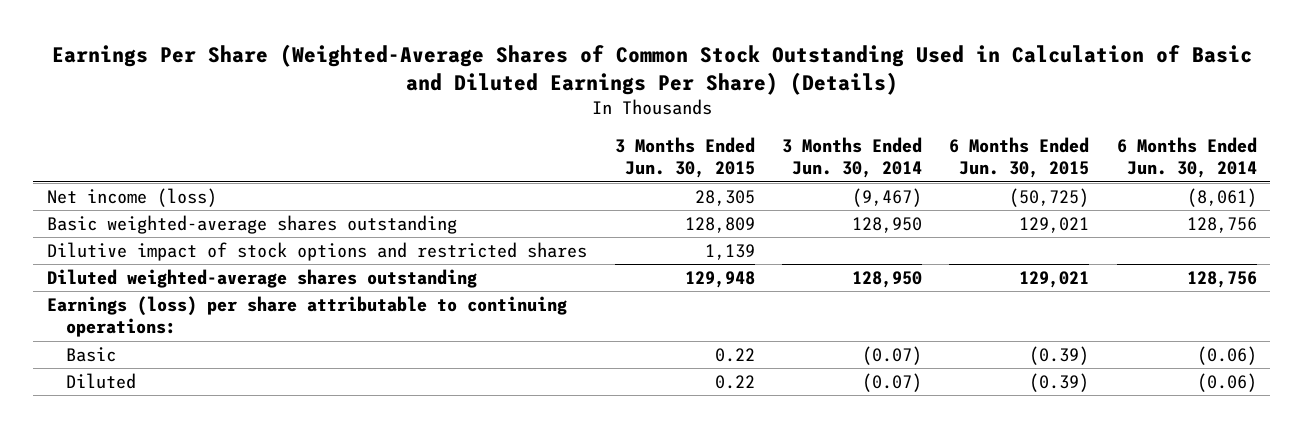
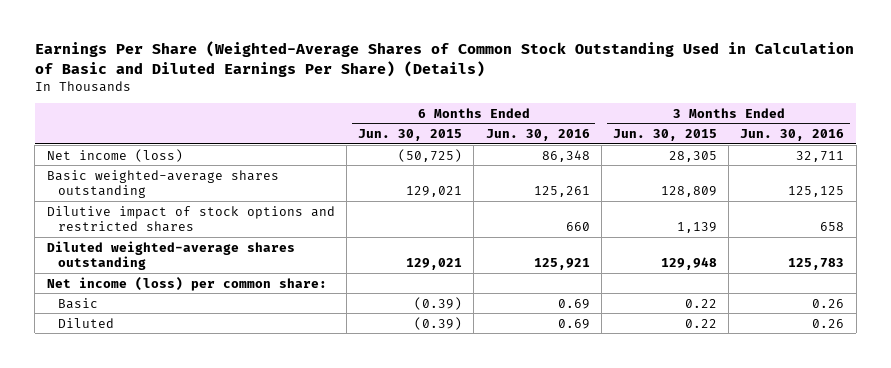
[781,137,922,179] 3 Months Ended Jun. 30, 2014 -> none
[1116,137,1257,179] 6 Months Ended Jun. 30, 2014 -> none
none -> [485,128,590,141] Jun. 30, 2016
none -> [740,128,845,141] Jun. 30, 2016
[47,295,568,338] Earnings (loss) per share attributable to continuing operations: -> [46,276,327,291] Net income (loss) per common share:

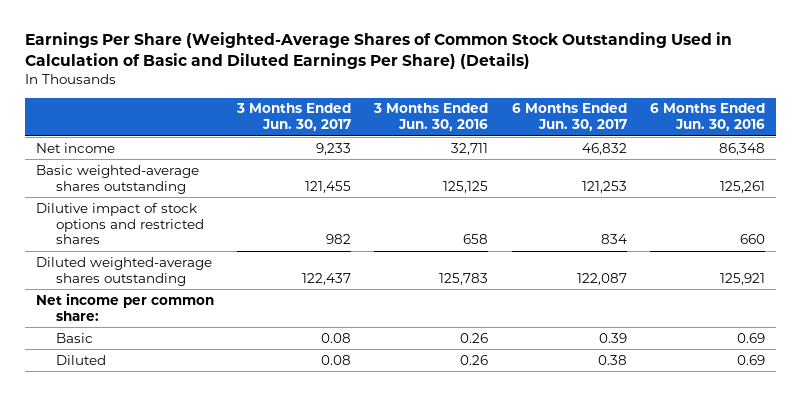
[358,128,463,141] Jun. 30, 2015 -> none
[612,128,717,141] Jun. 30, 2015 -> none
none -> [236,103,352,132] 3 Months Ended Jun. 30, 2017
none -> [511,103,627,132] 6 Months Ended Jun. 30, 2017
[46,148,183,162] Net income (loss) -> [36,142,116,153] Net income
[46,276,327,291] Net income (loss) per common share: -> [36,292,215,321] Net income per common share:

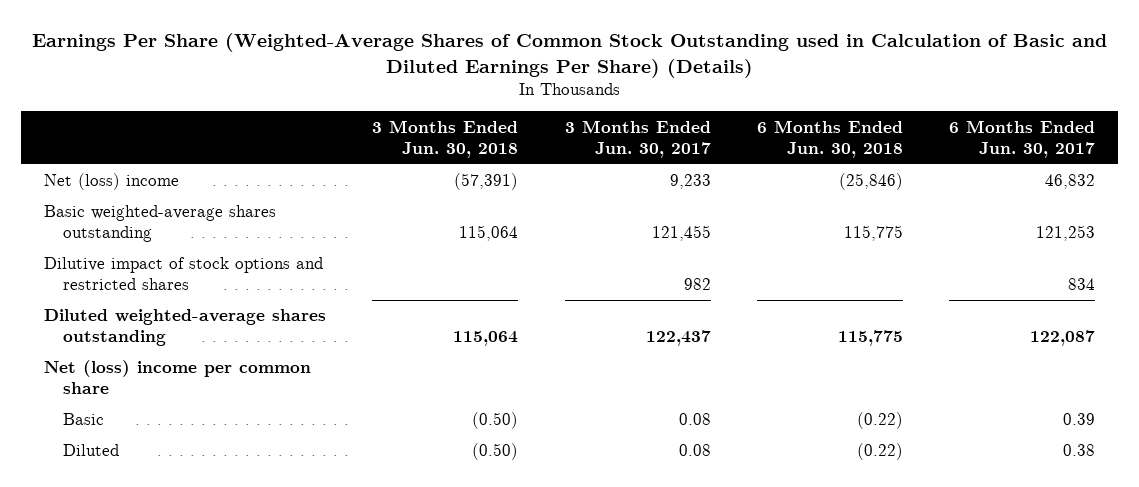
[24,32,732,70] Earnings Per Share (Weighted-Average Shares of Common Stock Outstanding Used in Calculation of Basic and Diluted Earnings Per Share) (Details) -> [31,32,1107,78] Earnings Per Share (Weighted-Average Shares of Common Stock Outstanding used in Calculation of Basic and Diluted Earnings Per Share) (Details)
[373,103,489,132] 3 Months Ended Jun. 30, 2016 -> none
[649,103,765,132] 6 Months Ended Jun. 30, 2016 -> none
none -> [372,119,519,158] 3 Months Ended Jun. 30, 2018
none -> [756,119,903,158] 6 Months Ended Jun. 30, 2018
[36,142,116,153] Net income -> [44,173,180,191] Net (loss) income
[36,292,215,321] Net income per common share: -> [44,360,312,395] Net (loss) income per common share

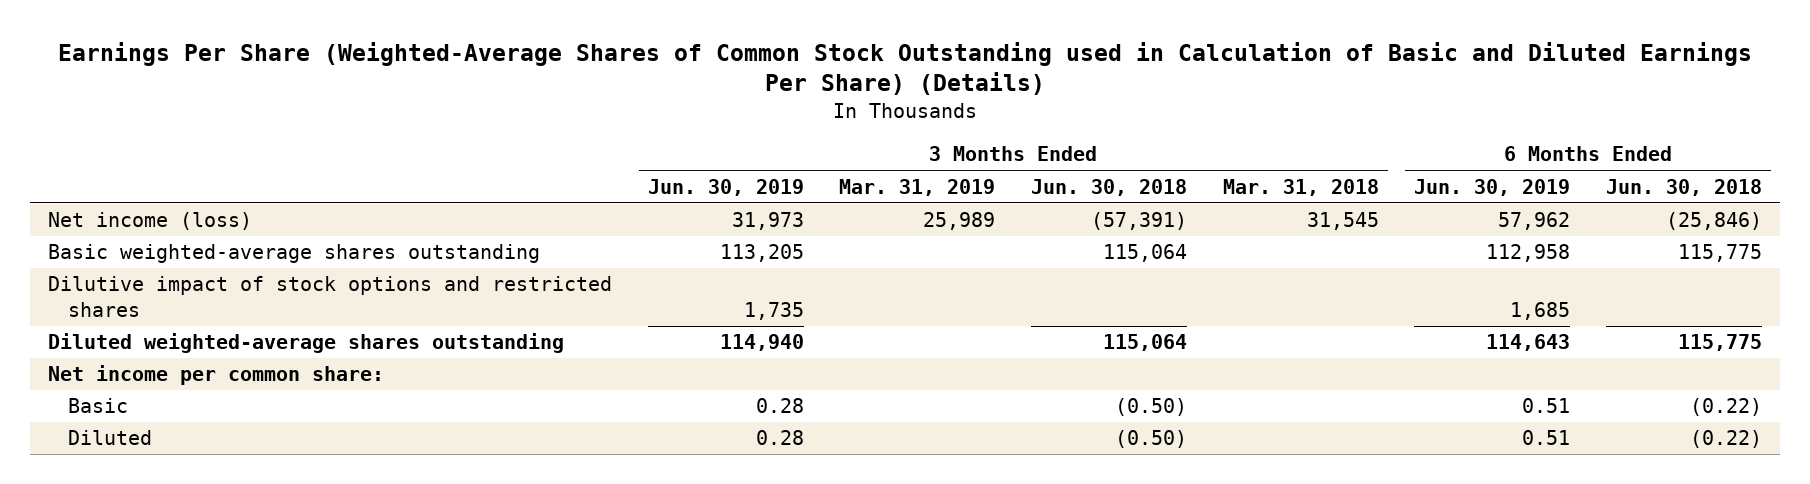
[564,119,711,158] 3 Months Ended Jun. 30, 2017 -> none
[948,119,1095,158] 6 Months Ended Jun. 30, 2017 -> none
none -> [647,178,804,196] Jun. 30, 2019
none -> [839,178,996,196] Mar. 31, 2019
none -> [1222,178,1379,196] Mar. 31, 2018
none -> [1414,178,1571,196] Jun. 30, 2019
[44,173,180,191] Net (loss) income -> [48,212,253,231] Net income (loss)
[44,360,312,395] Net (loss) income per common share -> [48,365,385,386] Net income per common share:

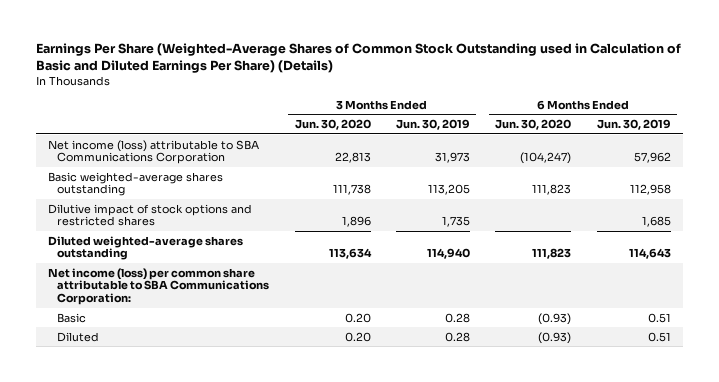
[839,178,996,196] Mar. 31, 2019 -> none
[1031,178,1188,196] Jun. 30, 2018 -> none
[1222,178,1379,196] Mar. 31, 2018 -> none
[1606,178,1763,196] Jun. 30, 2018 -> none
none -> [294,119,371,131] Jun. 30, 2020
none -> [495,119,572,131] Jun. 30, 2020
[48,212,253,231] Net income (loss) -> [48,139,260,165] Net income (loss) attributable to SBA Communications Corporation
[48,365,385,386] Net income per common share: -> [48,267,270,306] Net income (loss) per common share attributable to SBA Communications Corporation:

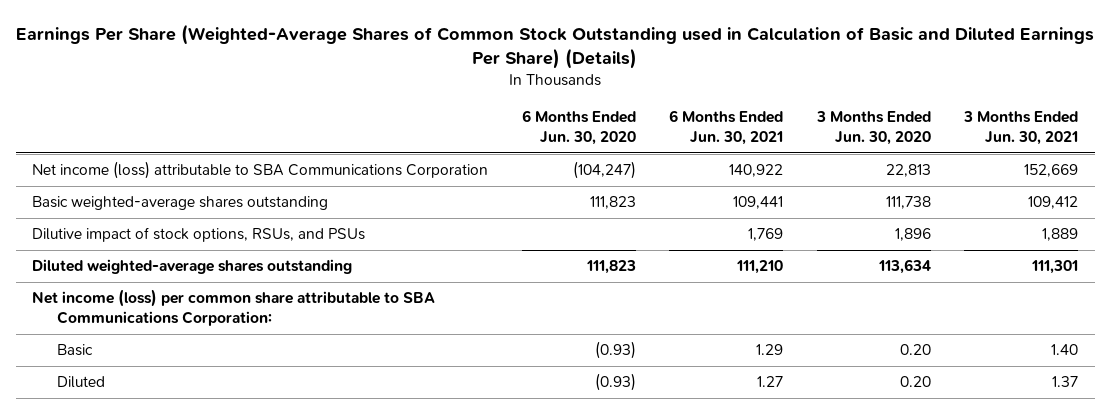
[396,119,471,131] Jun. 30, 2019 -> none
[596,119,671,131] Jun. 30, 2019 -> none
none -> [669,110,784,146] 6 Months Ended Jun. 30, 2021
none -> [963,111,1079,146] 3 Months Ended Jun. 30, 2021
[48,203,253,227] Dilutive impact of stock options and restricted shares -> [32,227,366,243] Dilutive impact of stock options, RSUs, and PSUs

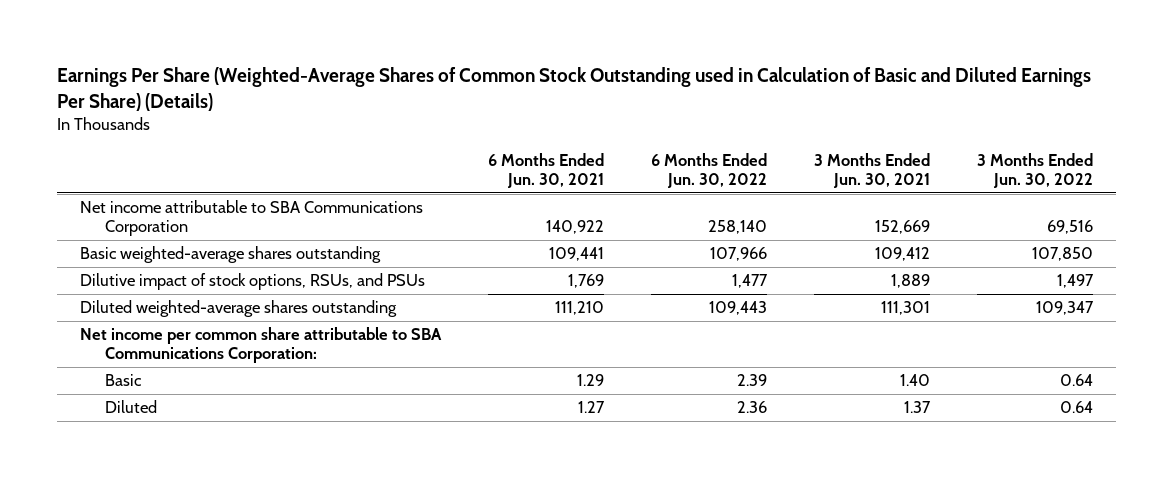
[521,110,636,146] 6 Months Ended Jun. 30, 2020 -> none
[815,111,931,146] 3 Months Ended Jun. 30, 2020 -> none
none -> [650,152,767,188] 6 Months Ended Jun. 30, 2022
none -> [976,152,1093,188] 3 Months Ended Jun. 30, 2022
[32,161,489,180] Net income (loss) attributable to SBA Communications Corporation -> [80,200,424,237] Net income attributable to SBA Communications Corporation
[32,289,436,327] Net income (loss) per common share attributable to SBA Communications Corporation: -> [80,327,443,364] Net income per common share attributable to SBA Communications Corporation:

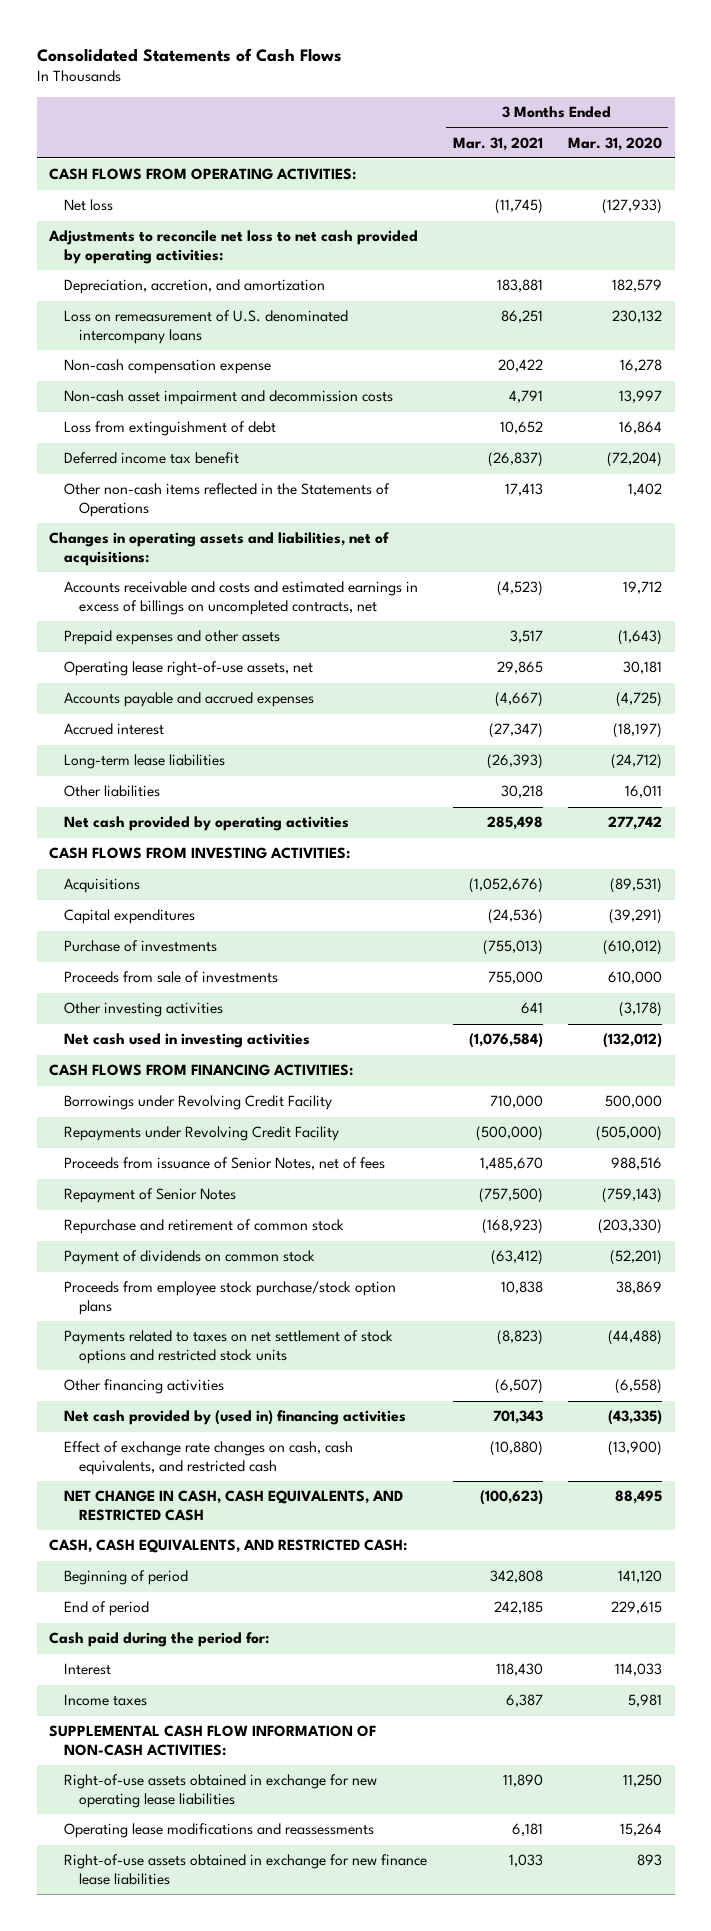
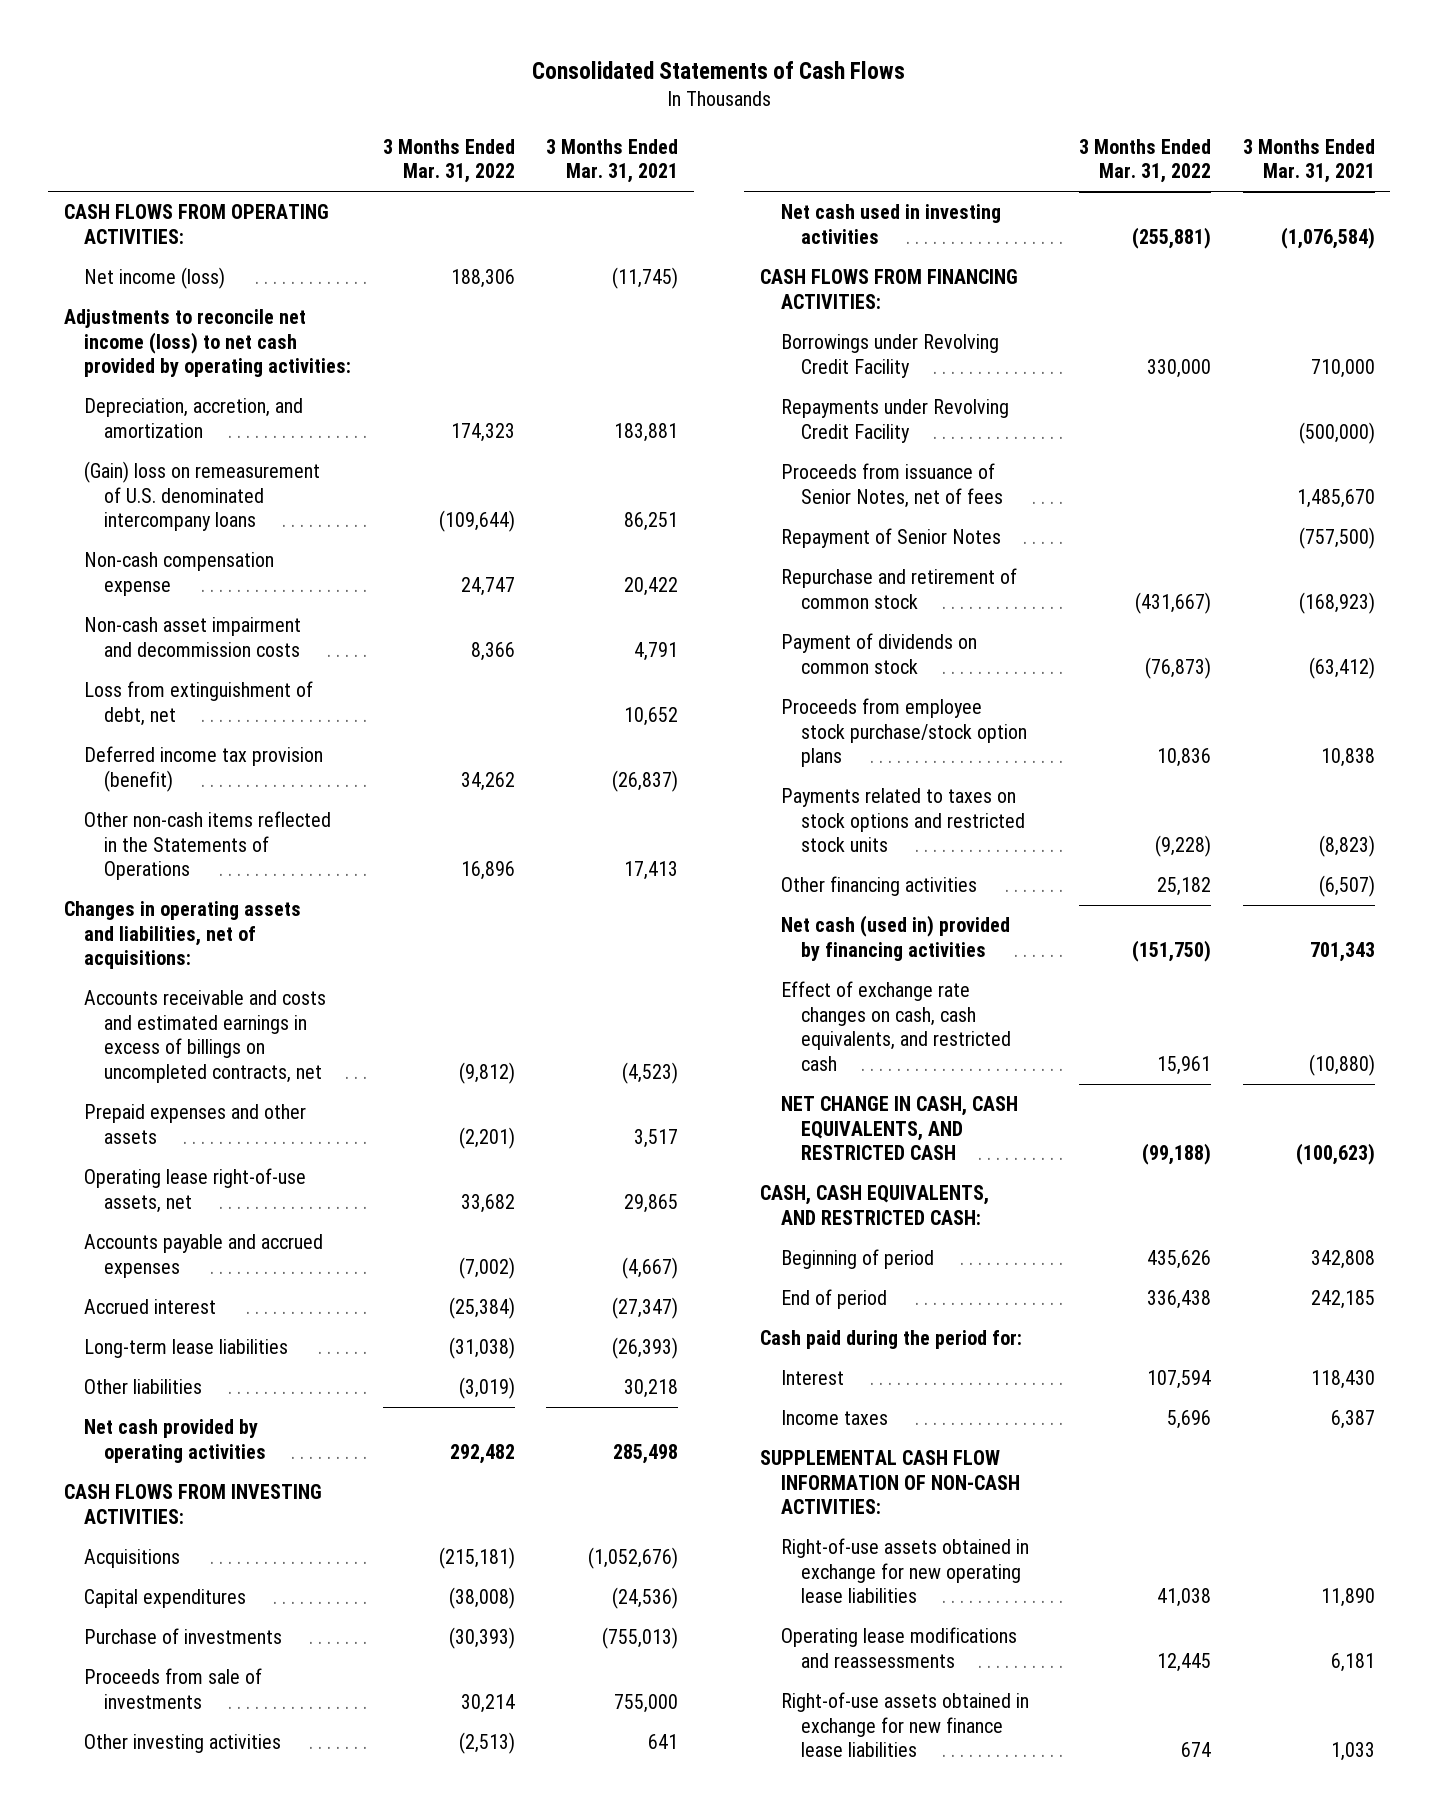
[567,136,662,151] Mar. 31, 2020 -> none
none -> [382,138,515,184] 3 Months Ended Mar. 31, 2022
[64,199,114,212] Net loss -> [84,267,226,290] Net income (loss)
[48,230,419,265] Adjustments to reconcile net loss to net cash provided by operating activities: -> [63,309,352,378] Adjustments to reconcile net income (loss) to net cash provided by operating activities:
[64,310,349,345] Loss on remeasurement of U.S. denominated intercompany loans -> [84,461,321,532] (Gain) loss on remeasurement of U.S. denominated intercompany loans
[64,421,277,437] Loss from extinguishment of debt -> [84,681,314,726] Loss from extinguishment of debt, net
[64,452,240,465] Deferred income tax benefit -> [84,746,324,792] Deferred income tax provision (benefit)
[64,1330,394,1365] Payments related to taxes on net settlement of stock options and restricted stock units -> [780,788,1025,853] Payments related to taxes on stock options and restricted stock units
[64,1410,407,1426] Net cash provided by (used in) financing activities -> [780,915,1010,961] Net cash (used in) provided by financing activities

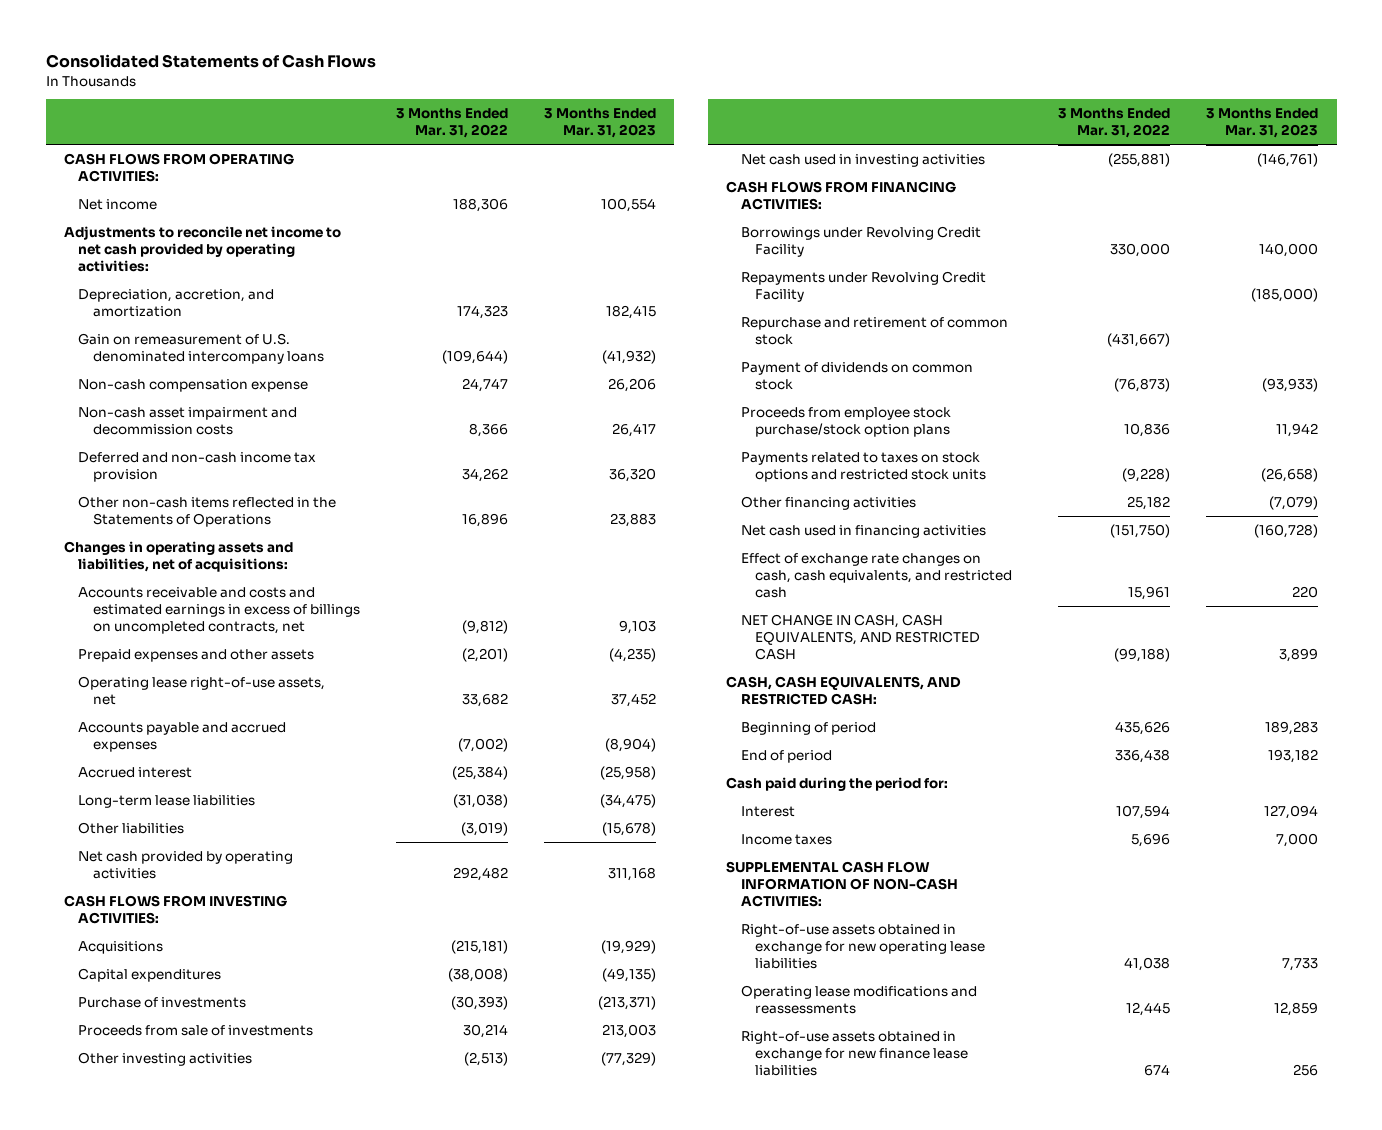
[546,138,679,184] 3 Months Ended Mar. 31, 2021 -> none
none -> [543,108,656,139] 3 Months Ended Mar. 31, 2023
[84,267,226,290] Net income (loss) -> [78,198,158,210] Net income
[63,309,352,378] Adjustments to reconcile net income (loss) to net cash provided by operating activities: -> [63,225,341,272] Adjustments to reconcile net income to net cash provided by operating activities:
[84,461,321,532] (Gain) loss on remeasurement of U.S. denominated intercompany loans -> [78,332,324,364] Gain on remeasurement of U.S. denominated intercompany loans
[84,681,314,726] Loss from extinguishment of debt, net -> none
[84,746,324,792] Deferred income tax provision (benefit) -> [78,451,317,482] Deferred and non-cash income tax provision
[780,463,1003,508] Proceeds from issuance of Senior Notes, net of fees -> none
[780,528,1001,549] Repayment of Senior Notes -> none
[780,915,1010,961] Net cash (used in) provided by financing activities -> [740,524,986,538] Net cash used in financing activities

